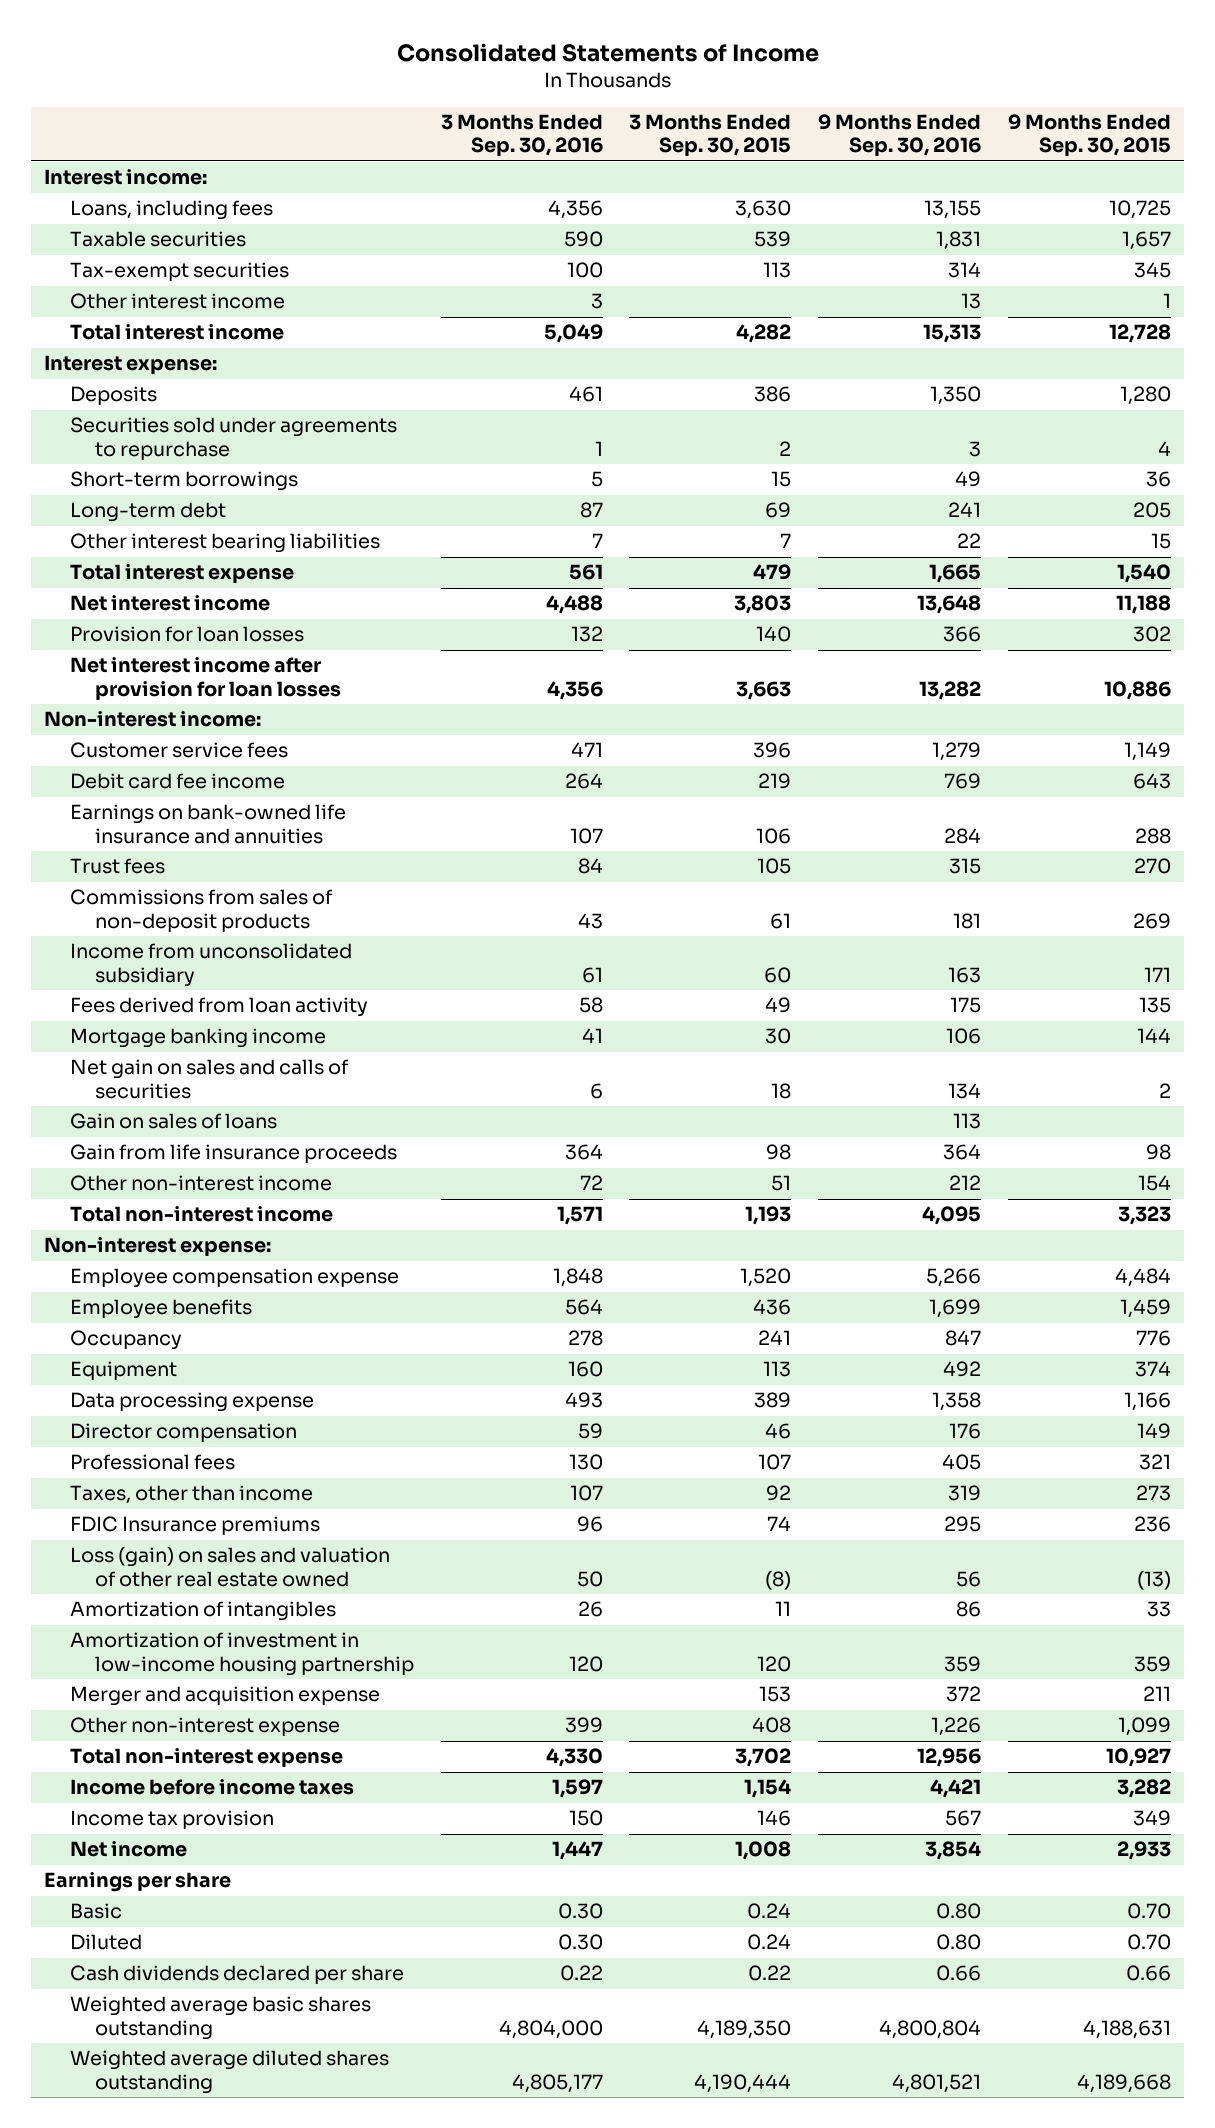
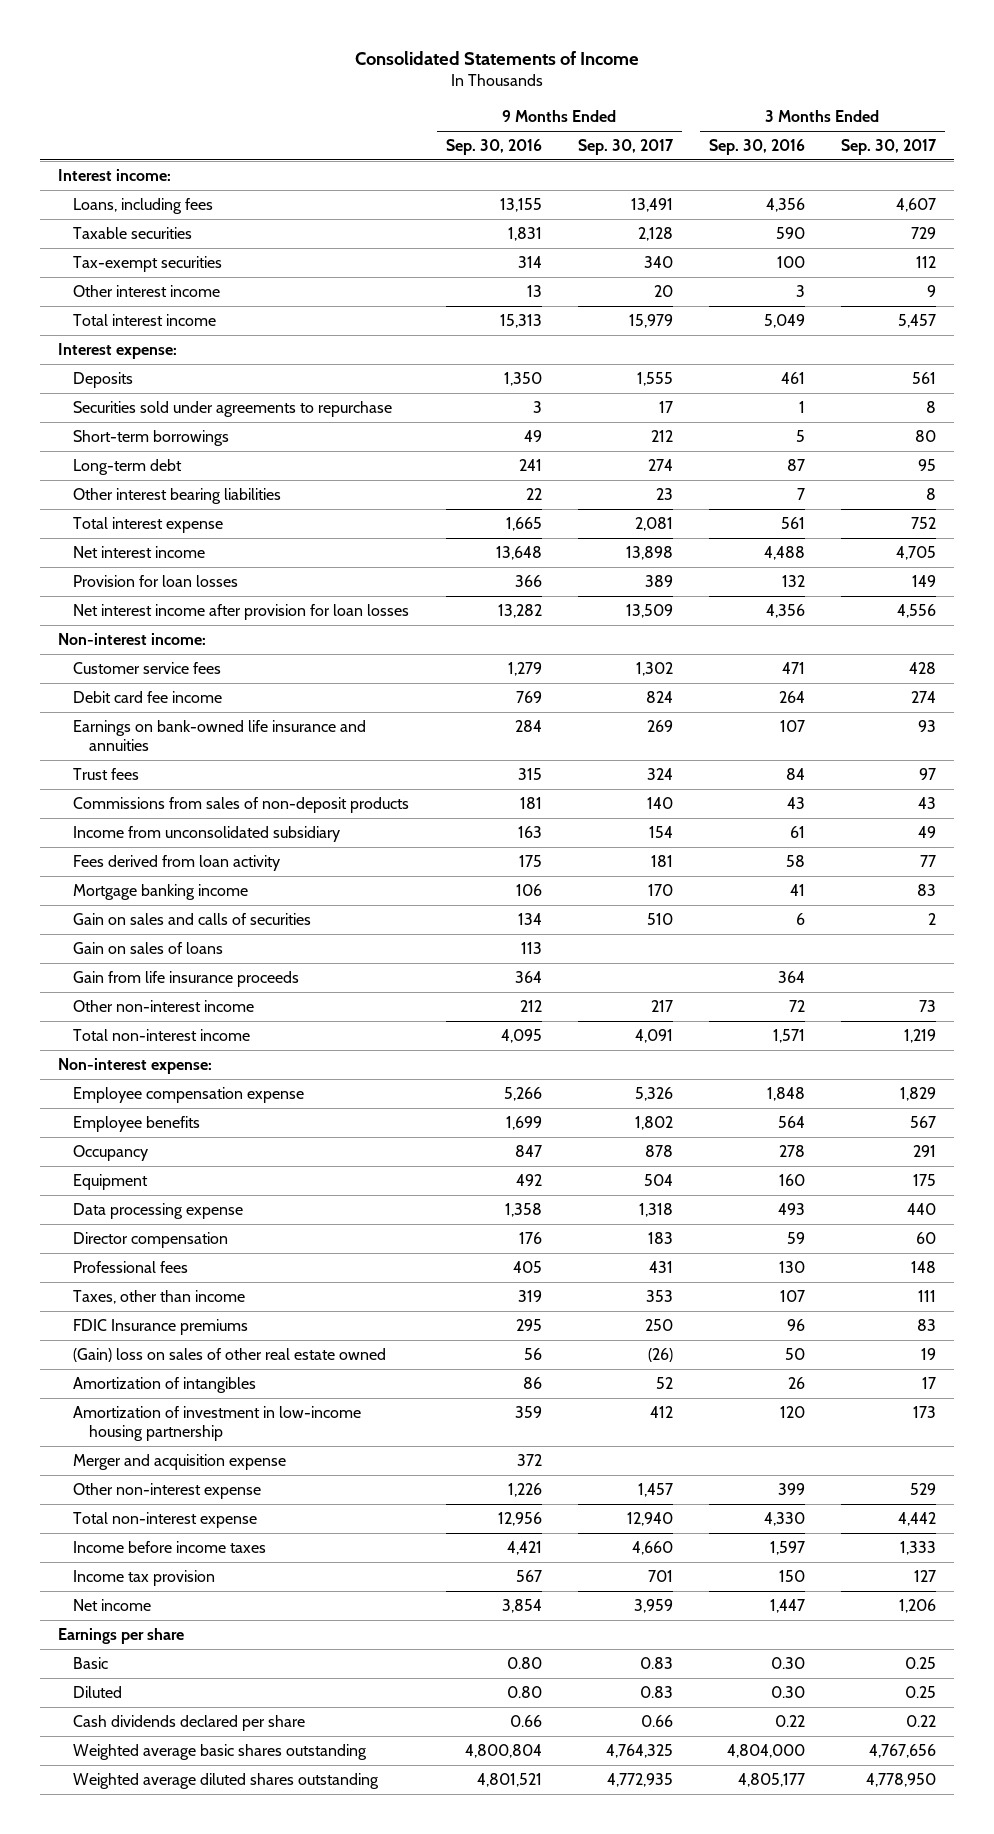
[629,113,792,157] 3 Months Ended Sep. 30, 2015 -> none
[1007,113,1171,157] 9 Months Ended Sep. 30, 2015 -> none
none -> [577,139,674,156] Sep. 30, 2017
none -> [841,139,938,156] Sep. 30, 2017
[69,1059,349,1099] Net gain on sales and calls of securities -> [73,912,312,925] Gain on sales and calls of securities
[69,1546,390,1587] Loss (gain) on sales and valuation of other real estate owned -> [73,1347,387,1362] (Gain) loss on sales of other real estate owned

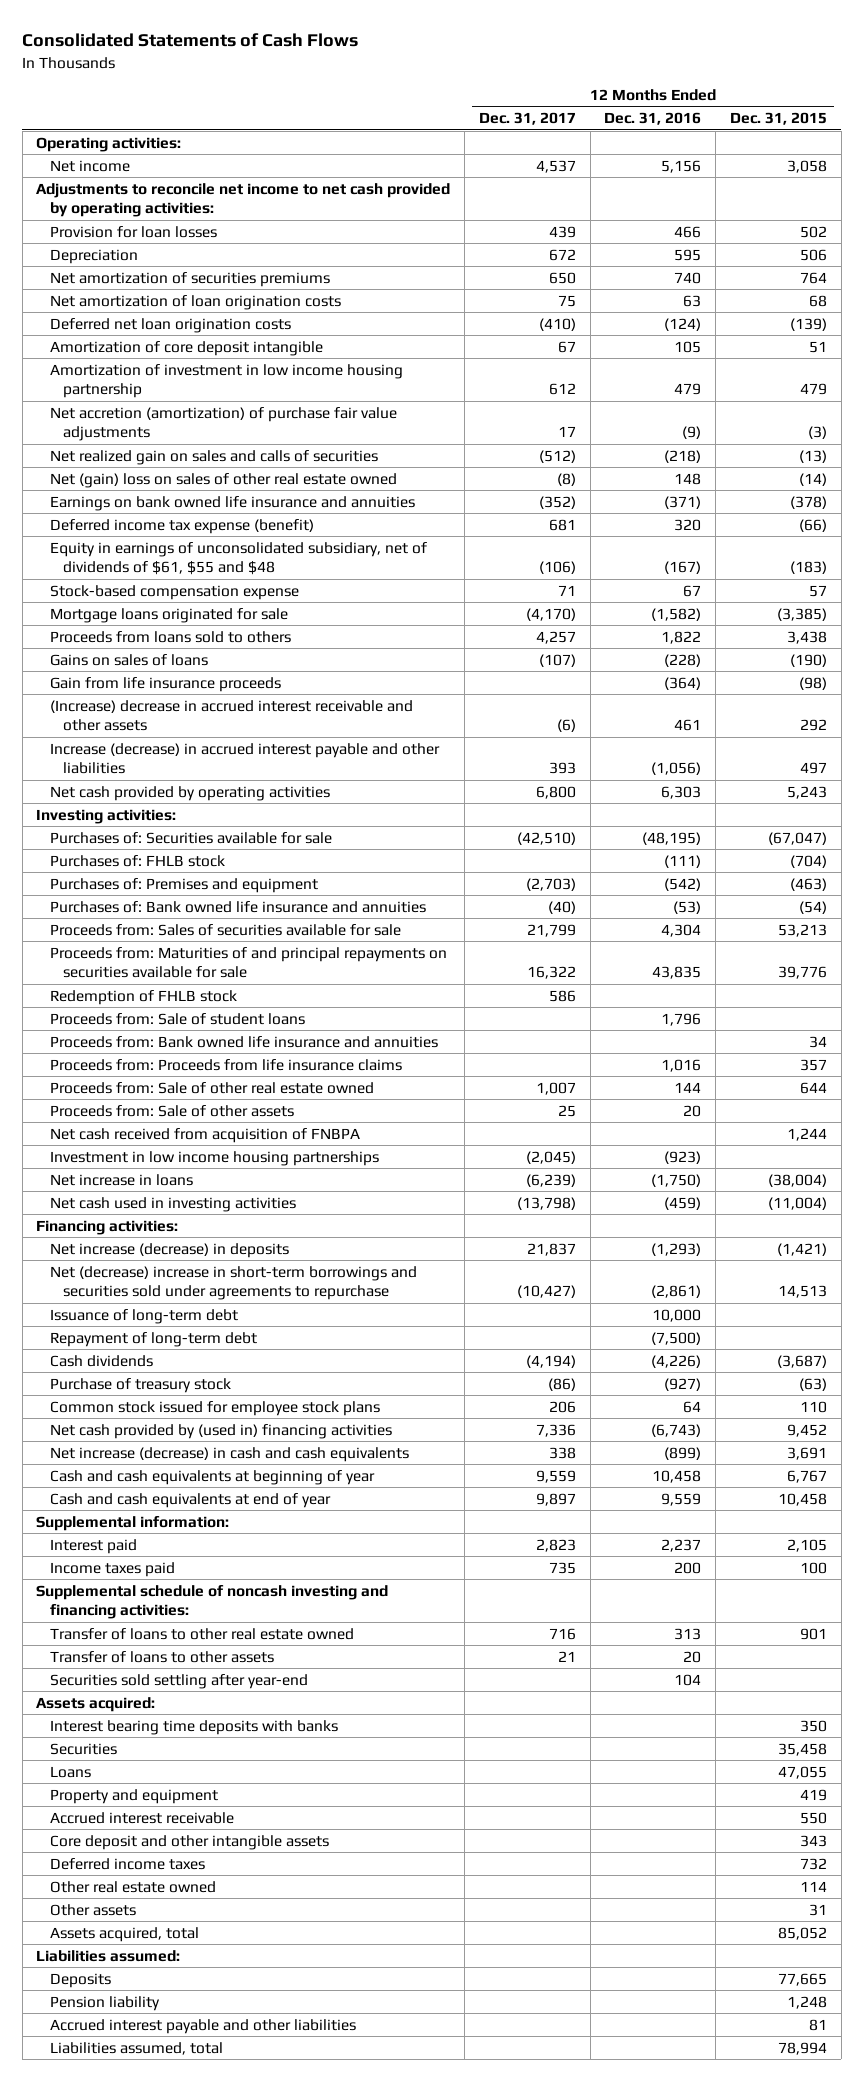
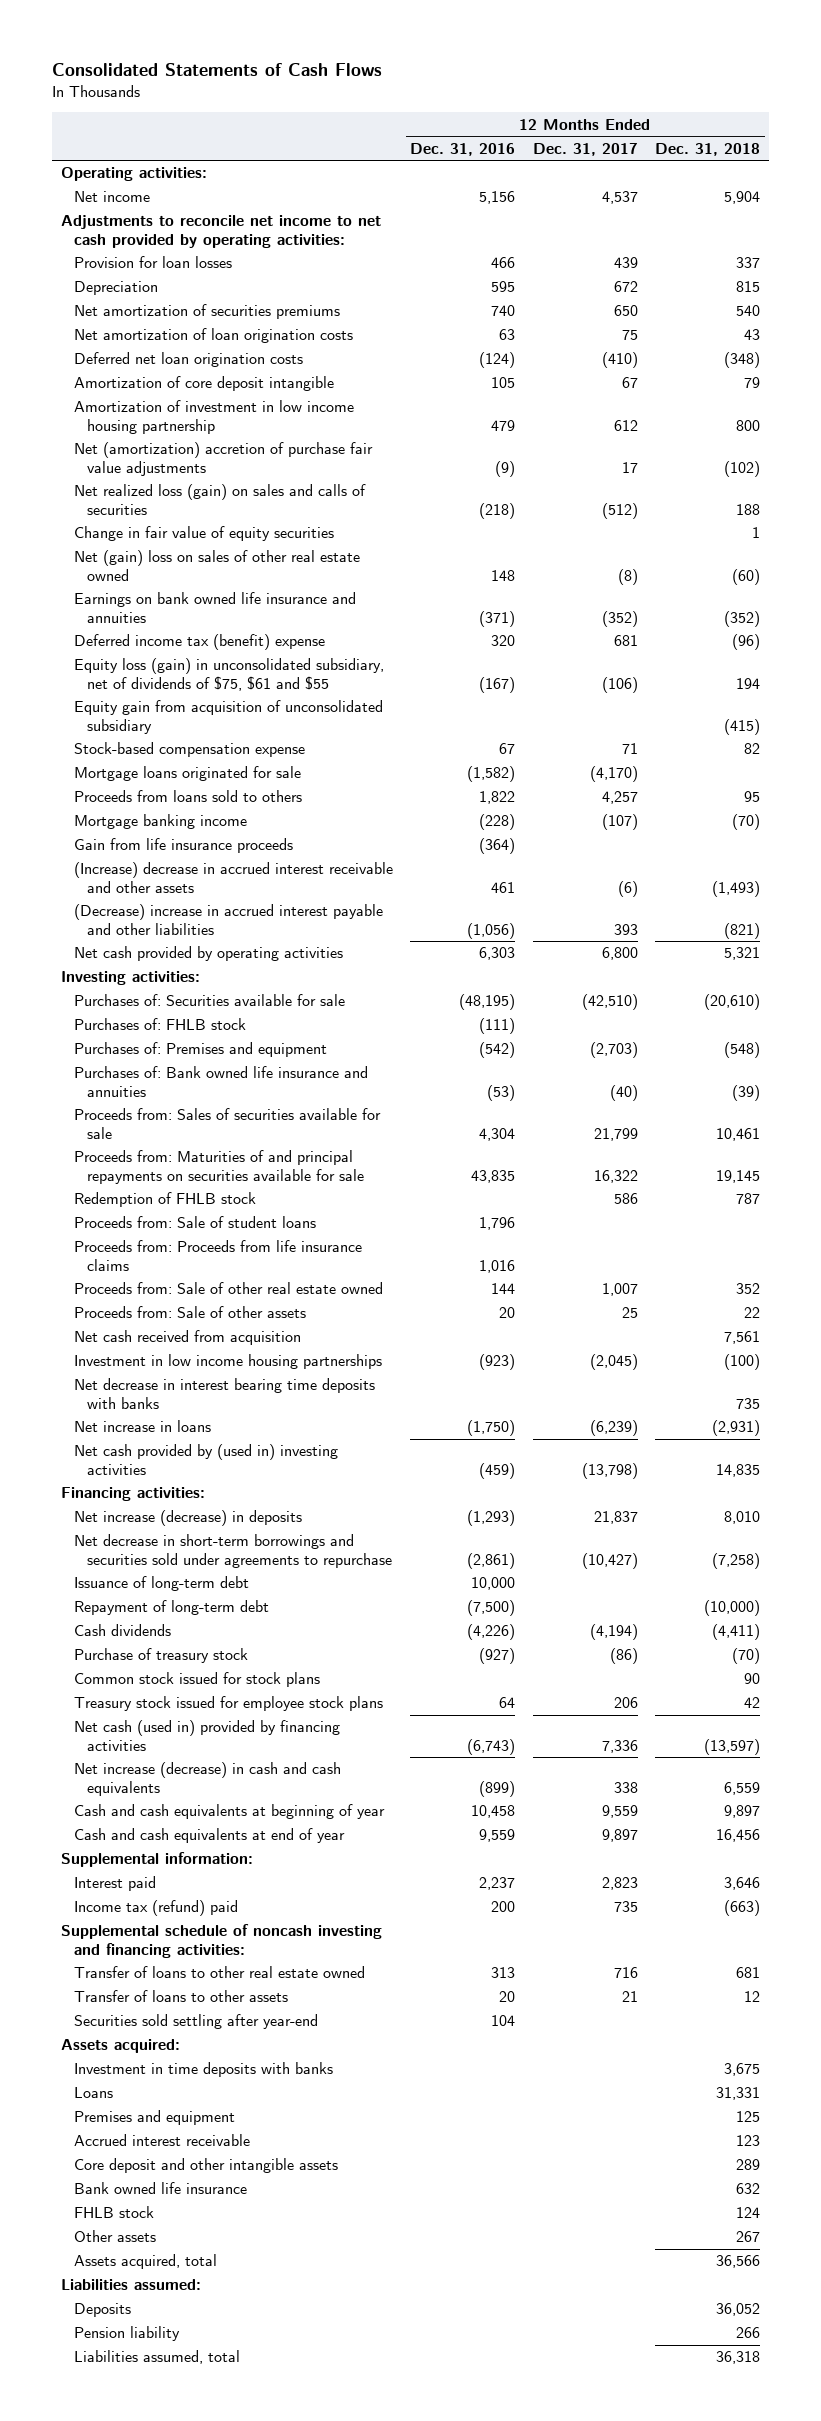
[730,112,828,126] Dec. 31, 2015 -> none
none -> [655,142,761,156] Dec. 31, 2018
[49,406,397,442] Net accretion (amortization) of purchase fair value adjustments -> [73,442,373,476] Net (amortization) accretion of purchase fair value adjustments
[49,449,378,465] Net realized gain on sales and calls of securities -> [73,484,366,515] Net realized loss (gain) on sales and calls of securities
none -> [73,526,334,542] Change in fair value of equity securities
[49,518,314,534] Deferred income tax expense (benefit) -> [73,634,325,651] Deferred income tax (benefit) expense
[49,541,427,576] Equity in earnings of unconsolidated subsidiary, net of dividends of $61, $55 and $48 -> [73,658,384,691] Equity loss (gain) in unconsolidated subsidiary, net of dividends of $75, $61 and $55
none -> [73,700,383,734] Equity gain from acquisition of unconsolidated subsidiary
[49,653,208,666] Gains on sales of loans -> [73,814,247,830] Mortgage banking income
[49,742,440,775] Increase (decrease) in accrued interest payable and other liabilities -> [73,904,383,935] (Decrease) increase in accrued interest payable and other liabilities
[49,1035,438,1048] Proceeds from: Bank owned life insurance and annuities -> none
[49,1127,360,1143] Net cash received from acquisition of FNBPA -> [73,1330,301,1346] Net cash received from acquisition
none -> [73,1378,375,1409] Net decrease in interest bearing time deposits with banks
[49,1196,296,1212] Net cash used in investing activities -> [73,1444,338,1475] Net cash provided by (used in) investing activities
[49,1265,417,1301] Net (decrease) increase in short-term borrowings and securities sold under agreements to repurchase -> [73,1534,392,1568] Net decrease in short-term borrowings and securities sold under agreements to repurchase
none -> [73,1672,320,1688] Common stock issued for stock plans
[49,1400,380,1416] Common stock issued for employee stock plans -> [73,1696,383,1712] Treasury stock issued for employee stock plans
[49,1423,392,1439] Net cash provided by (used in) financing activities -> [73,1720,340,1751] Net cash (used in) provided by financing activities
[49,1561,175,1577] Income taxes paid -> [73,1900,238,1917] Income tax (refund) paid
[49,1742,117,1755] Securities -> none
[49,1719,338,1735] Interest bearing time deposits with banks -> [73,2062,333,2078] Investment in time deposits with banks
[49,1788,218,1804] Property and equipment -> [73,2110,235,2126] Premises and equipment
[49,1857,205,1870] Deferred income taxes -> none
[49,1880,216,1893] Other real estate owned -> none
none -> [73,2182,247,2195] Bank owned life insurance
none -> [73,2206,154,2219] FHLB stock
[49,2018,356,2034] Accrued interest payable and other liabilities -> none

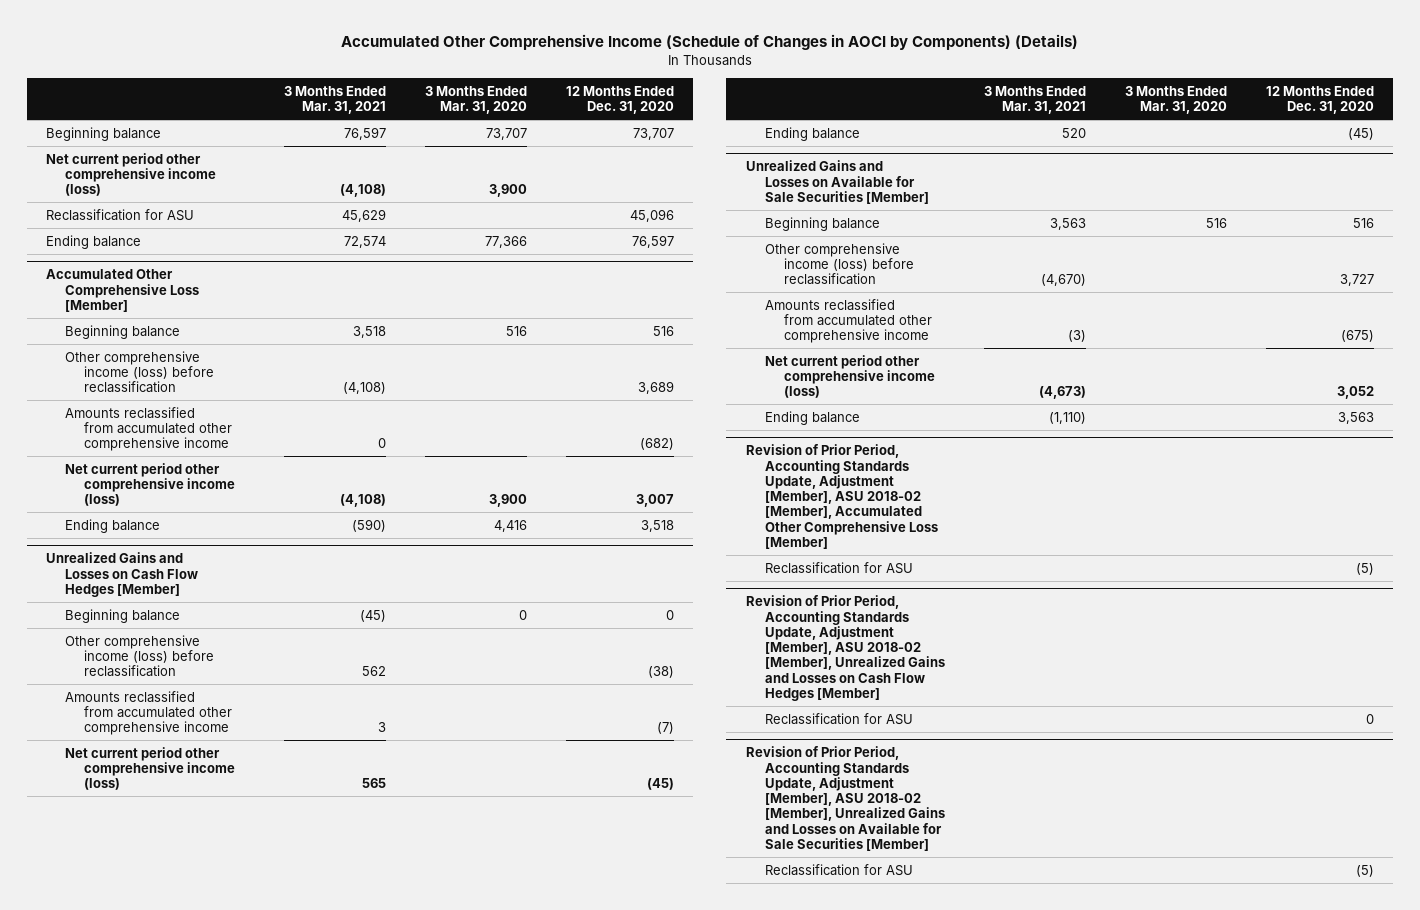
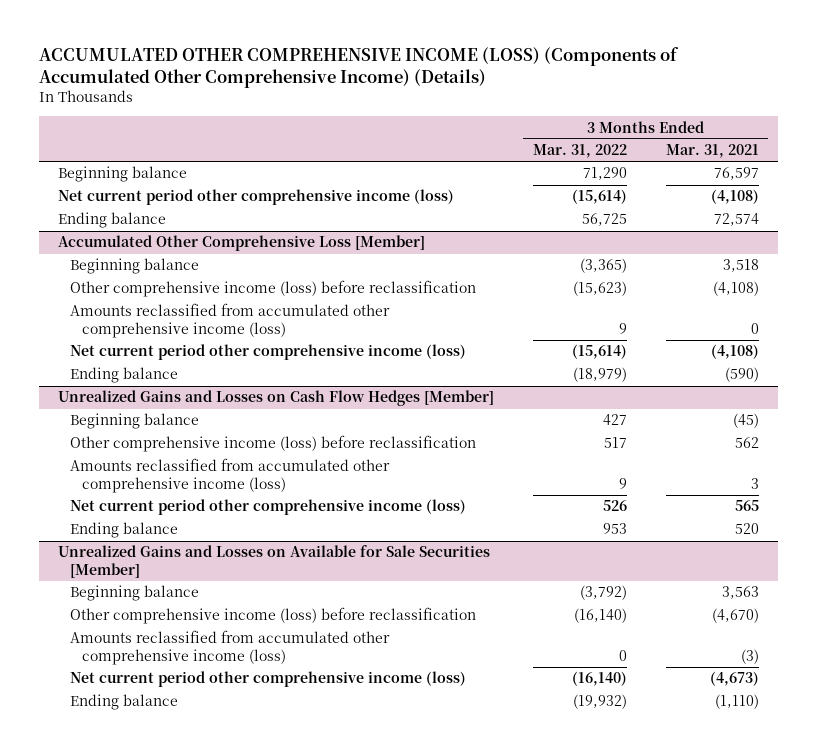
[340,34,1078,51] Accumulated Other Comprehensive Income (Schedule of Changes in AOCI by Components) (Details) -> [38,46,679,88] ACCUMULATED OTHER COMPREHENSIVE INCOME (LOSS) (Components of Accumulated Other Comprehensive Income) (Details)
[424,85,527,115] 3 Months Ended Mar. 31, 2020 -> none
[565,85,674,115] 12 Months Ended Dec. 31, 2020 -> none
none -> [532,144,627,159] Mar. 31, 2022
[46,208,195,221] Reclassification for ASU -> none
[65,406,233,452] Amounts reclassified from accumulated other comprehensive income -> [70,303,391,339] Amounts reclassified from accumulated other comprehensive income (loss)
[65,690,233,736] Amounts reclassified from accumulated other comprehensive income -> [70,458,391,494] Amounts reclassified from accumulated other comprehensive income (loss)
[764,298,933,344] Amounts reclassified from accumulated other comprehensive income -> [70,630,391,666] Amounts reclassified from accumulated other comprehensive income (loss)
[745,444,938,550] Revision of Prior Period, Accounting Standards Update, Adjustment [Member], ASU 2018-02 [Member], Accumulated Other Comprehensive Loss [Member] -> none
[764,561,913,574] Reclassification for ASU -> none
[745,595,945,702] Revision of Prior Period, Accounting Standards Update, Adjustment [Member], ASU 2018-02 [Member], Unrealized Gains and Losses on Cash Flow Hedges [Member] -> none
[764,712,913,725] Reclassification for ASU -> none
[745,746,945,852] Revision of Prior Period, Accounting Standards Update, Adjustment [Member], ASU 2018-02 [Member], Unrealized Gains and Losses on Available for Sale Securities [Member] -> none
[764,863,913,876] Reclassification for ASU -> none

